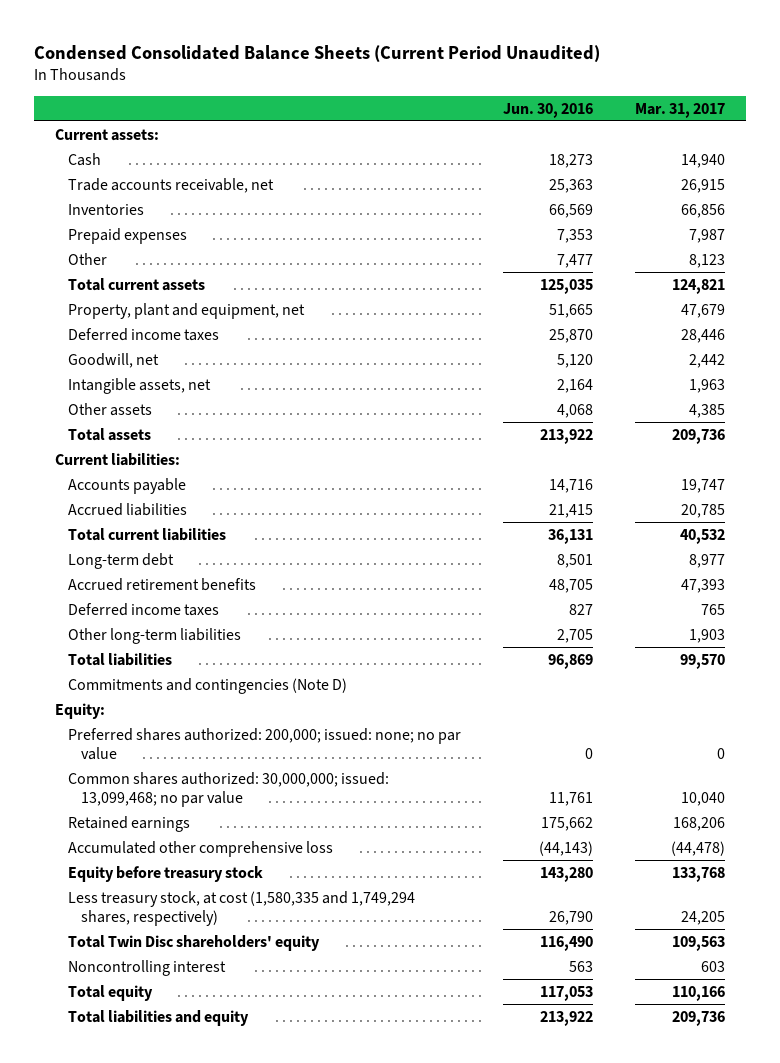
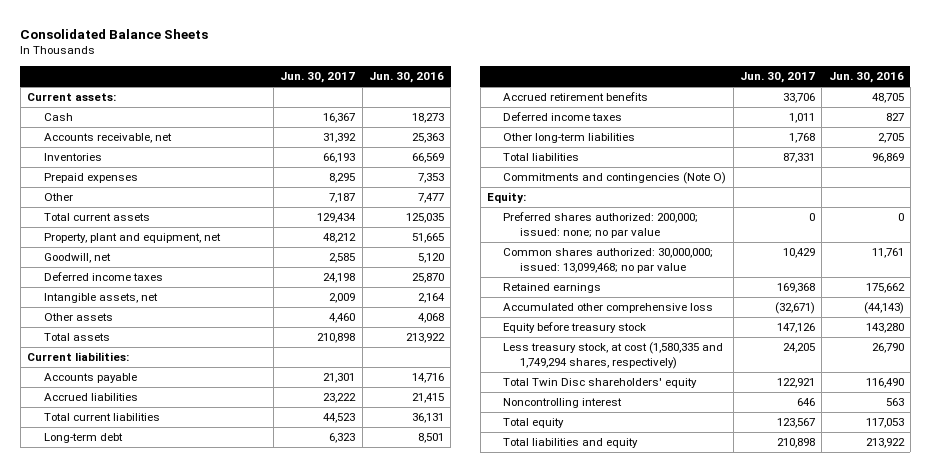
[33,44,600,62] Condensed Consolidated Balance Sheets (Current Period Unaudited) -> [20,28,209,39] Consolidated Balance Sheets
[634,102,725,118] Mar. 31, 2017 -> none
none -> [280,72,356,84] Jun. 30, 2017
[67,177,274,193] Trade accounts receivable, net -> [43,133,172,144] Accounts receivable, net
[67,327,219,341] Deferred income taxes -> [43,272,163,282] Deferred income taxes
[67,677,347,694] Commitments and contingencies (Note D) -> [503,172,727,185] Commitments and contingencies (Note O)

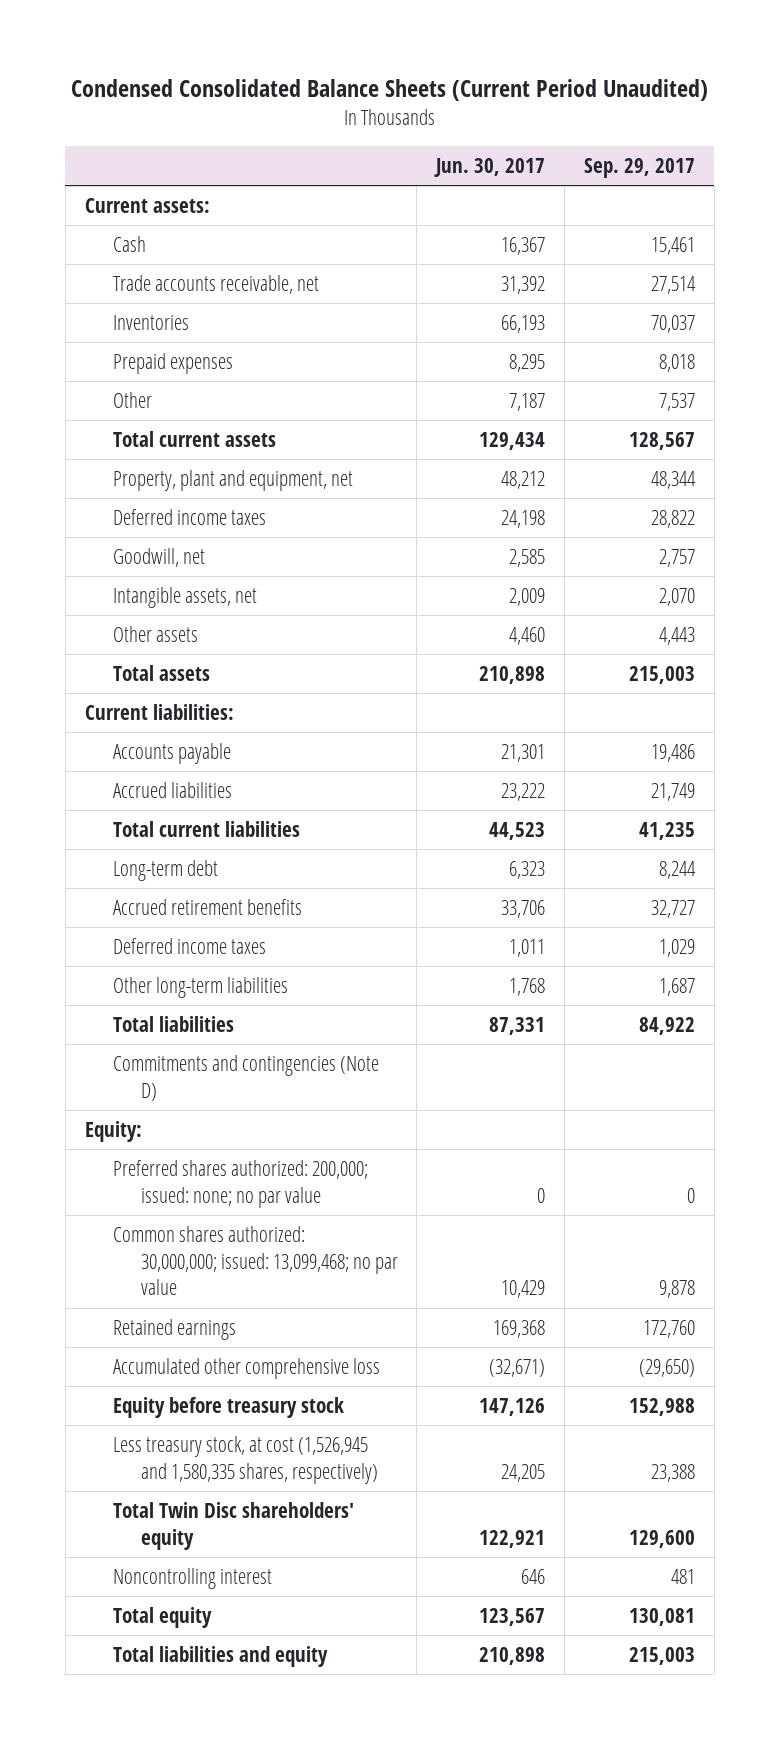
[20,28,209,39] Consolidated Balance Sheets -> [70,79,708,102] Condensed Consolidated Balance Sheets (Current Period Unaudited)
[368,72,444,84] Jun. 30, 2016 -> none
none -> [583,157,695,178] Sep. 29, 2017
[43,133,172,144] Accounts receivable, net -> [112,274,319,294] Trade accounts receivable, net
[43,253,111,264] Goodwill, net -> [112,547,205,567] Goodwill, net
[503,172,727,185] Commitments and contingencies (Note O) -> [112,1054,379,1101] Commitments and contingencies (Note D)
[503,342,724,369] Less treasury stock, at cost (1,580,335 and 1,749,294 shares, respectively) -> [112,1435,378,1484] Less treasury stock, at cost (1,526,945 and 1,580,335 shares, respectively)

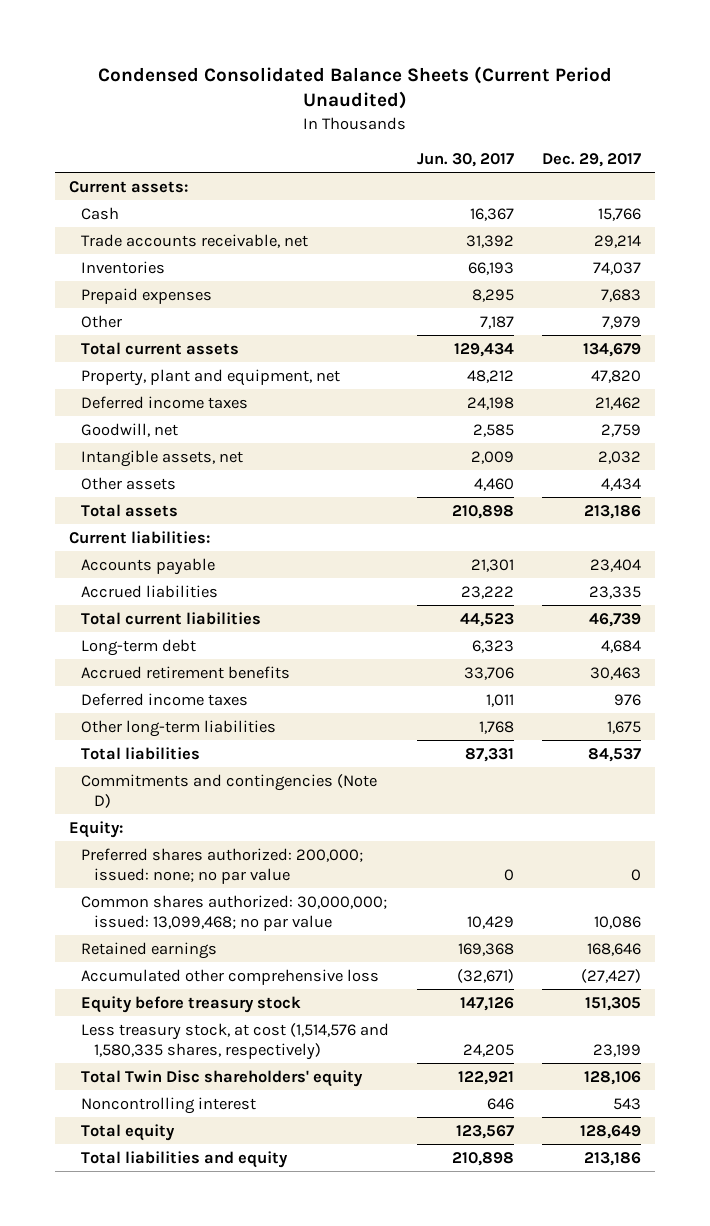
[583,157,695,178] Sep. 29, 2017 -> none
none -> [542,153,642,168] Dec. 29, 2017
[112,1435,378,1484] Less treasury stock, at cost (1,526,945 and 1,580,335 shares, respectively) -> [81,1022,390,1060] Less treasury stock, at cost (1,514,576 and 1,580,335 shares, respectively)

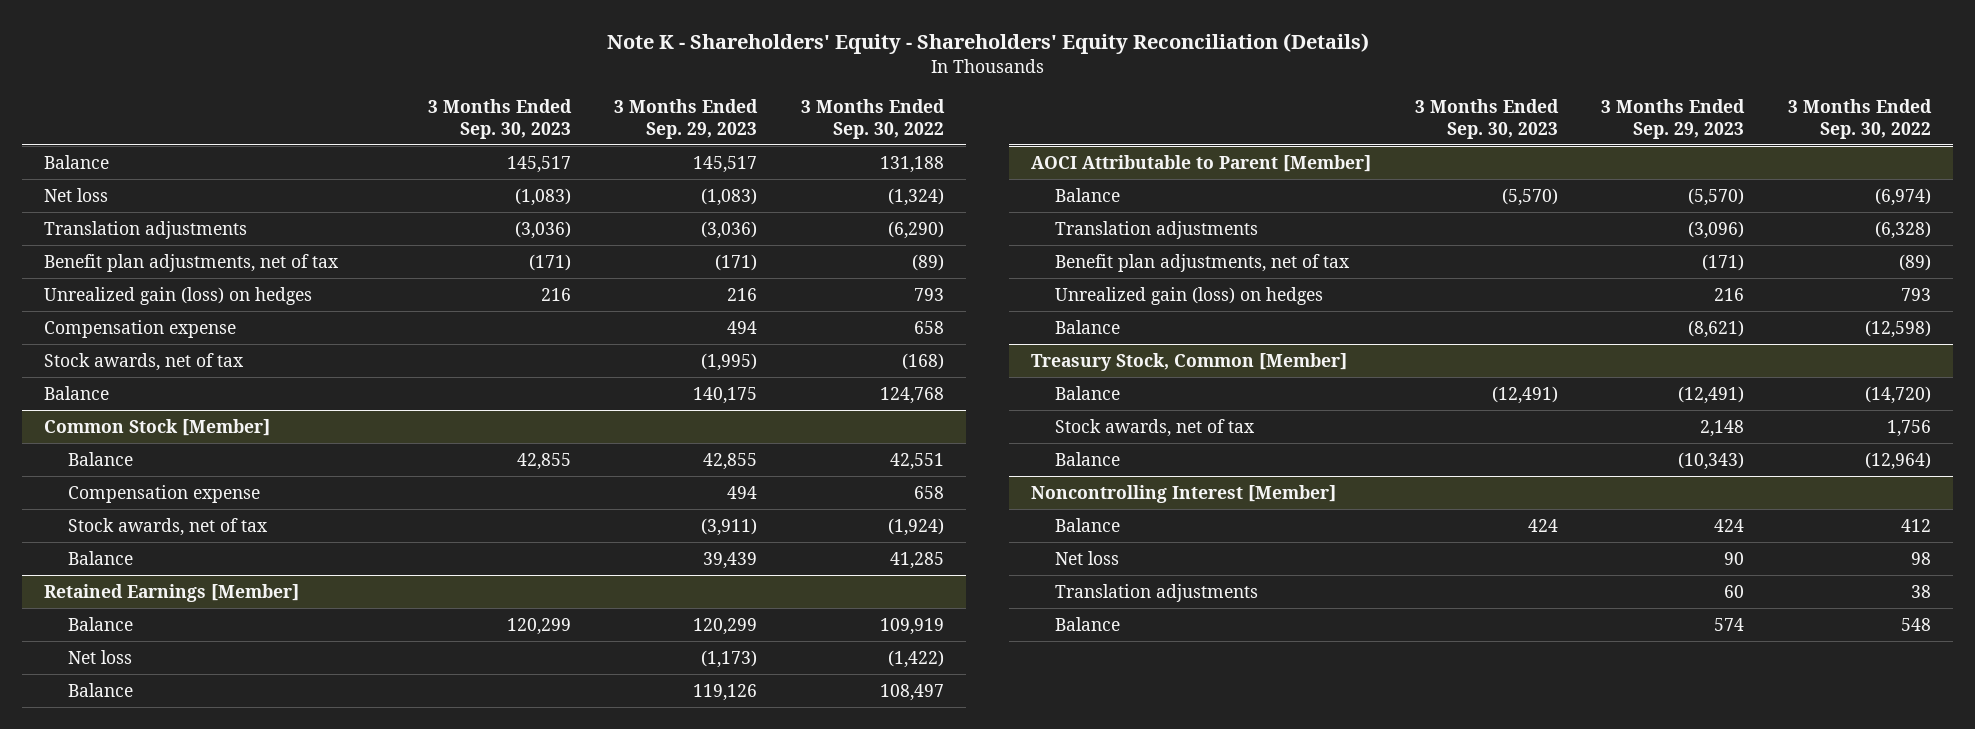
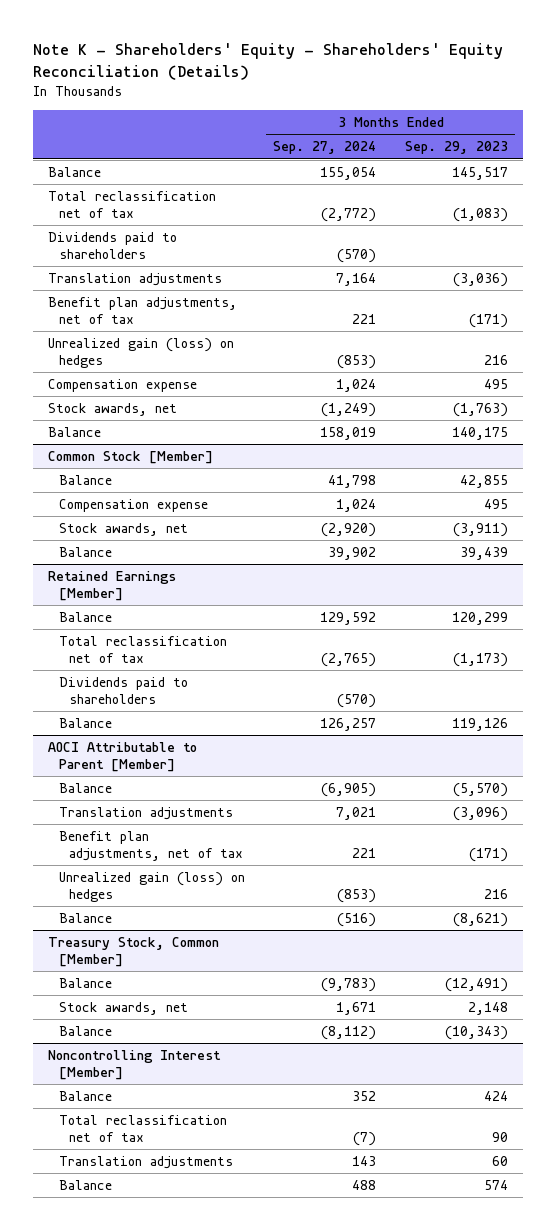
[427,99,572,139] 3 Months Ended Sep. 30, 2023 -> none
[800,99,945,139] 3 Months Ended Sep. 30, 2022 -> none
none -> [273,141,377,155] Sep. 27, 2024
[44,187,109,202] Net loss -> [47,191,216,219] Total reclassification net of tax
none -> [47,232,177,260] Dividends paid to shareholders
[727,320,758,334] 494 -> [484,379,509,390] 495
[44,352,245,371] Stock awards, net of tax -> [47,403,177,417] Stock awards, net
[701,352,758,371] (1,995) -> [453,403,509,418] (1,763)
[727,485,758,499] 494 -> [484,499,509,510] 495
[68,517,269,536] Stock awards, net of tax -> [58,523,188,537] Stock awards, net
[68,649,133,664] Net loss -> [58,636,227,664] Total reclassification net of tax
none -> [58,677,188,705] Dividends paid to shareholders
[1055,418,1256,437] Stock awards, net of tax -> [58,1002,188,1016] Stock awards, net
[1055,550,1120,565] Net loss -> [58,1115,227,1143] Total reclassification net of tax

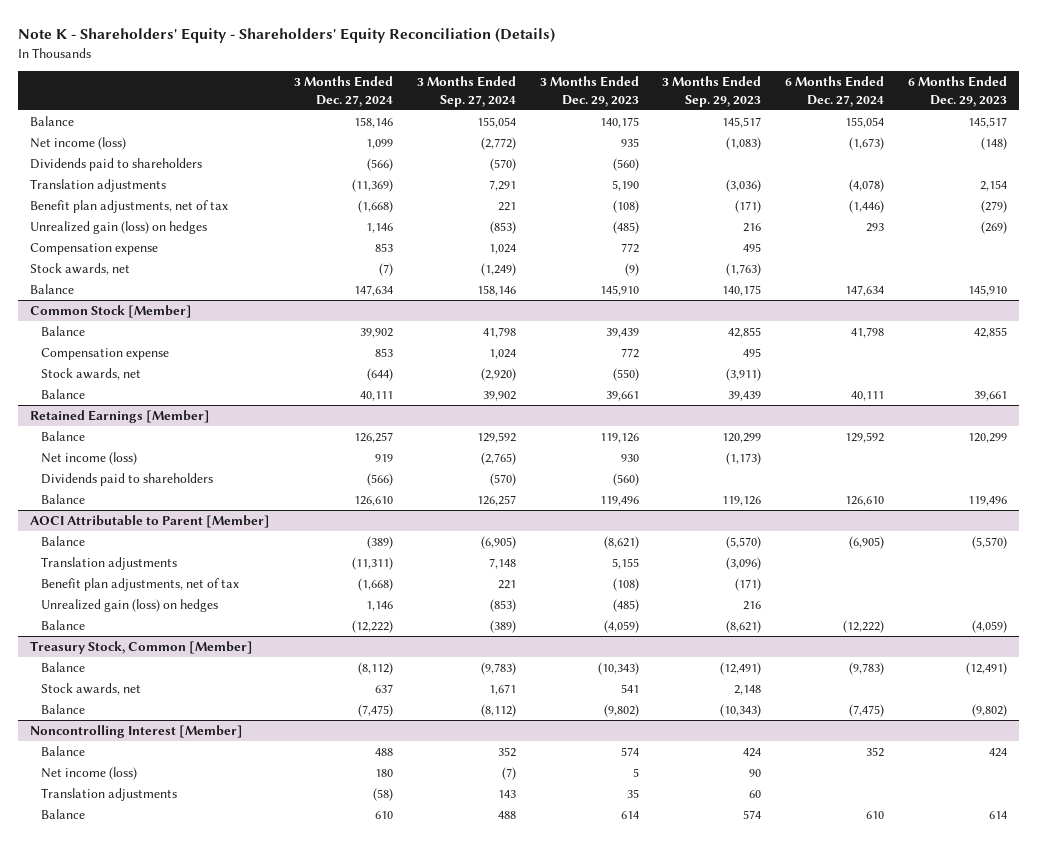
none -> [293,76,393,107] 3 Months Ended Dec. 27, 2024
none -> [539,76,639,107] 3 Months Ended Dec. 29, 2023
none -> [785,76,885,107] 6 Months Ended Dec. 27, 2024
none -> [908,76,1008,107] 6 Months Ended Dec. 29, 2023
[47,191,216,219] Total reclassification net of tax -> [29,137,126,151] Net income (loss)
[336,273,377,287] 7,164 -> [488,180,516,192] 7,291
[320,427,377,441] 158,019 -> [476,285,516,297] 158,146
[58,636,227,664] Total reclassification net of tax -> [41,452,138,466] Net income (loss)
[336,807,377,821] 7,021 -> [488,558,516,570] 7,148
[337,913,377,928] (516) -> [489,620,516,634] (389)
[58,1115,227,1143] Total reclassification net of tax -> [41,767,138,781] Net income (loss)

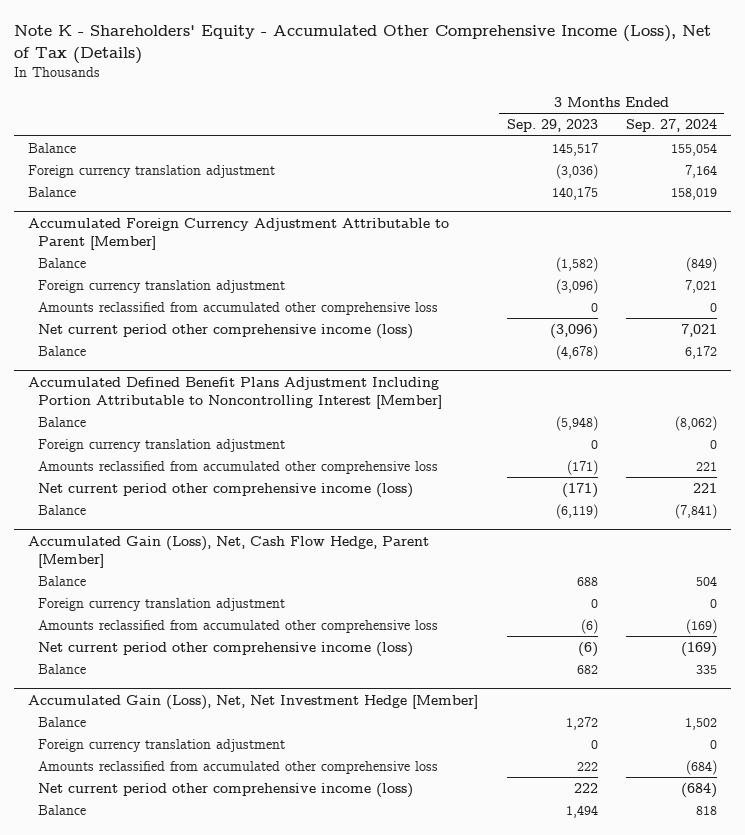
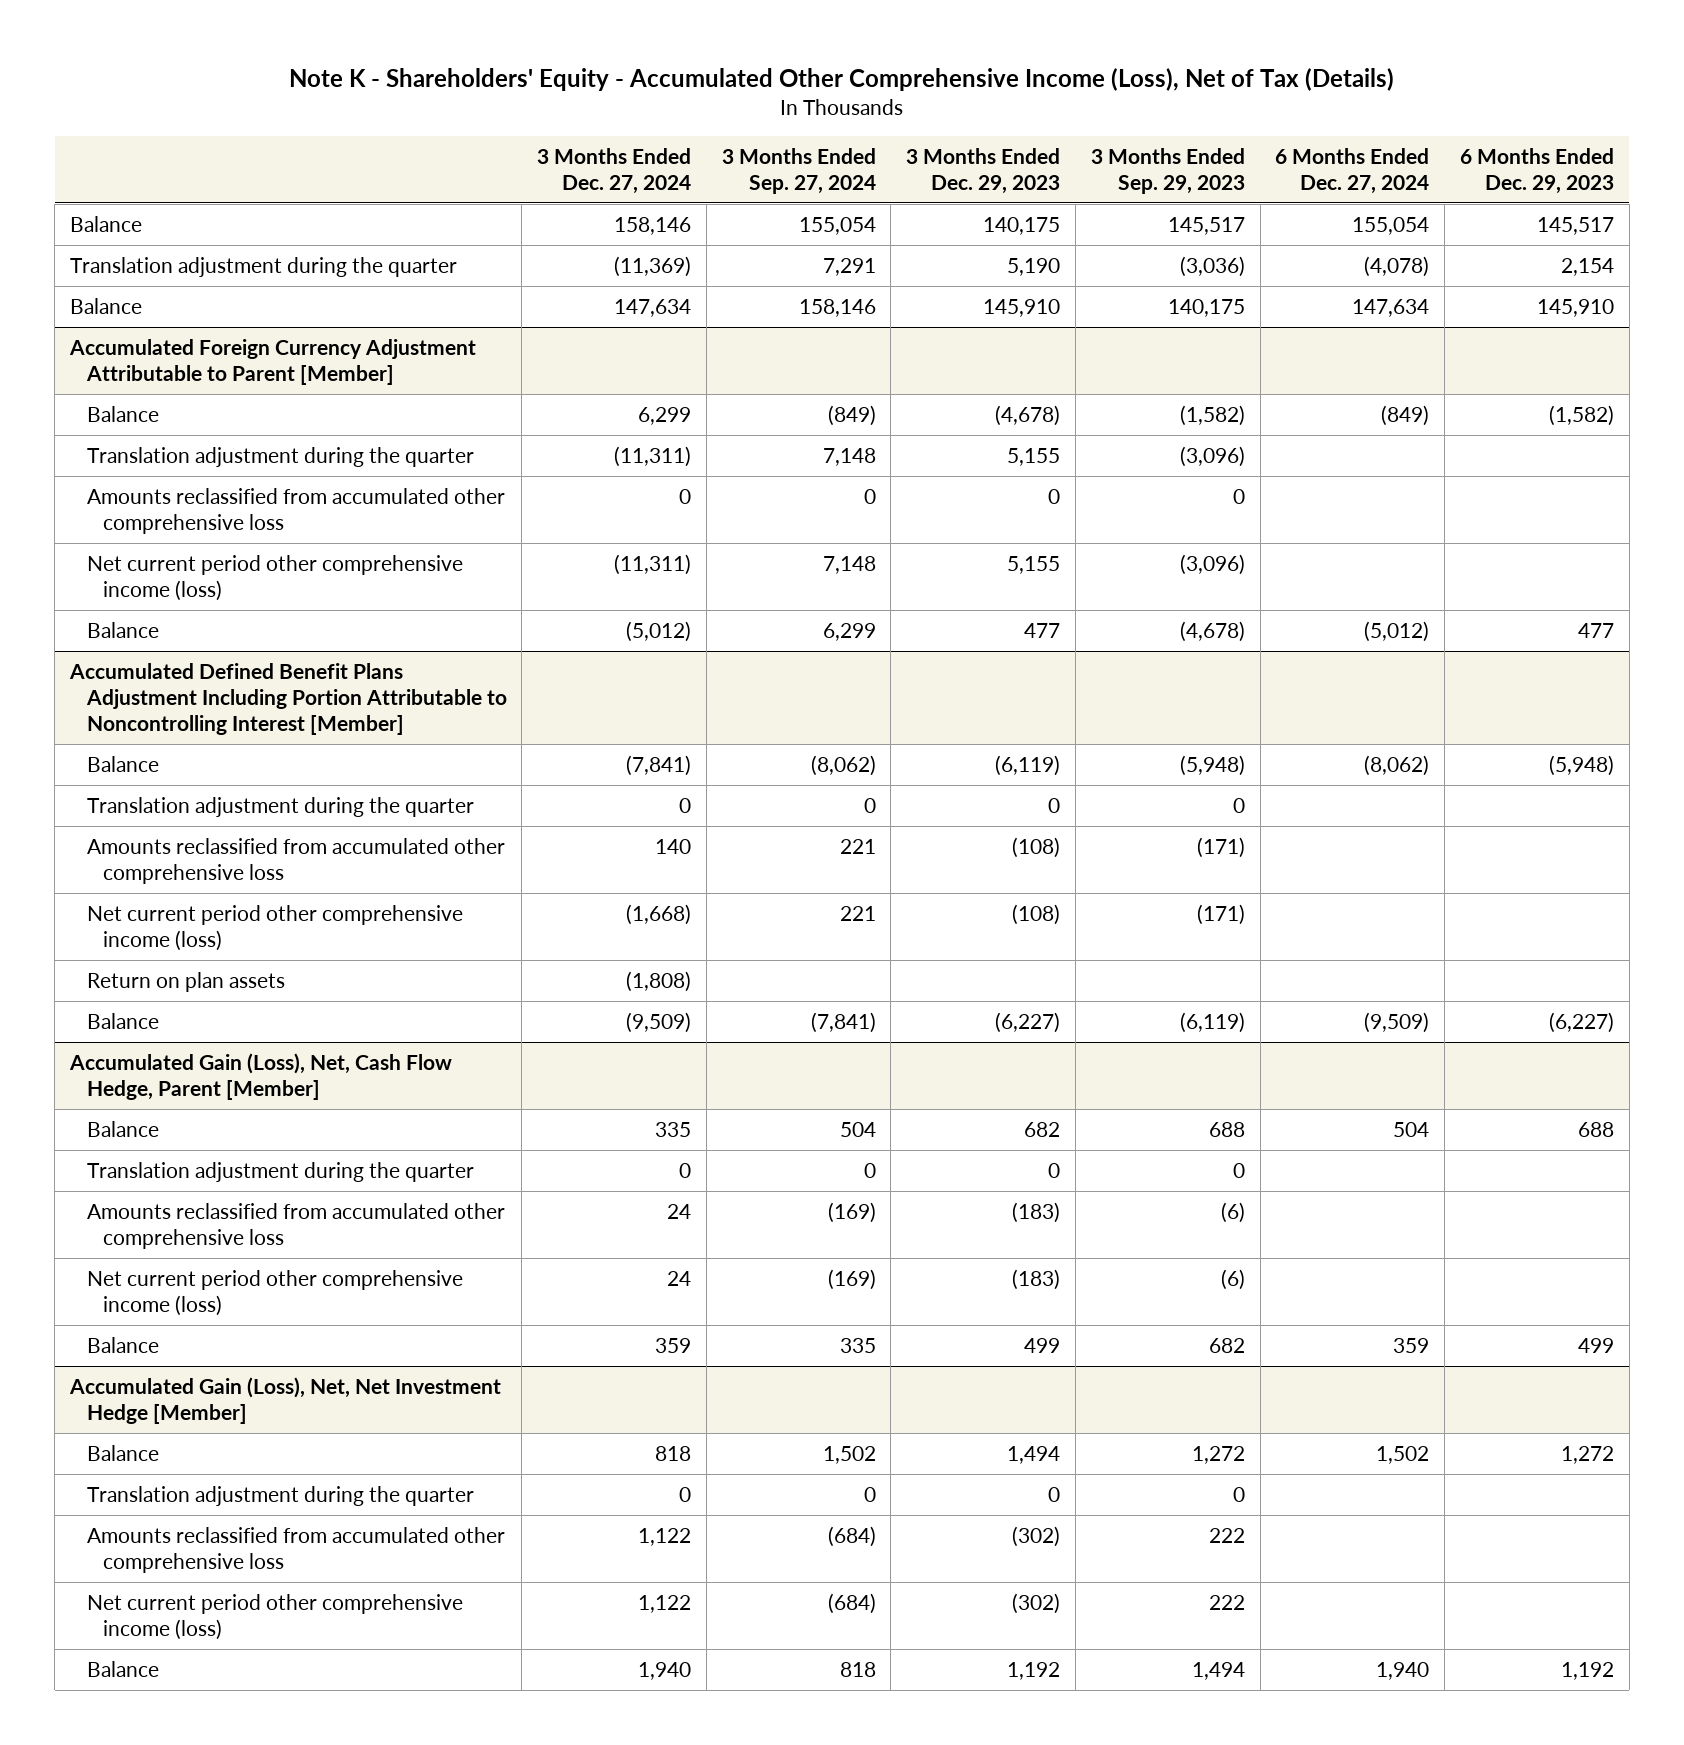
none -> [537,147,692,194] 3 Months Ended Dec. 27, 2024
none -> [906,147,1061,194] 3 Months Ended Dec. 29, 2023
none -> [1275,147,1430,194] 6 Months Ended Dec. 27, 2024
none -> [1459,147,1614,194] 6 Months Ended Dec. 29, 2023
[28,165,276,179] Foreign currency translation adjustment -> [70,256,458,277] Translation adjustment during the quarter
[684,165,717,179] 7,164 -> [822,257,876,276] 7,291
[670,188,717,201] 158,019 -> [798,298,876,317] 158,146
[38,280,286,294] Foreign currency translation adjustment -> [86,446,474,467] Translation adjustment during the quarter
[684,280,717,294] 7,021 -> [822,447,876,466] 7,148
[680,324,717,338] 7,021 -> [822,555,876,574] 7,148
[684,346,717,360] 6,172 -> [822,622,876,641] 6,299
[38,439,286,453] Foreign currency translation adjustment -> [86,796,474,817] Translation adjustment during the quarter
none -> [86,971,285,992] Return on plan assets
[38,598,286,612] Foreign currency translation adjustment -> [86,1161,474,1182] Translation adjustment during the quarter
[38,739,286,753] Foreign currency translation adjustment -> [86,1485,474,1506] Translation adjustment during the quarter

